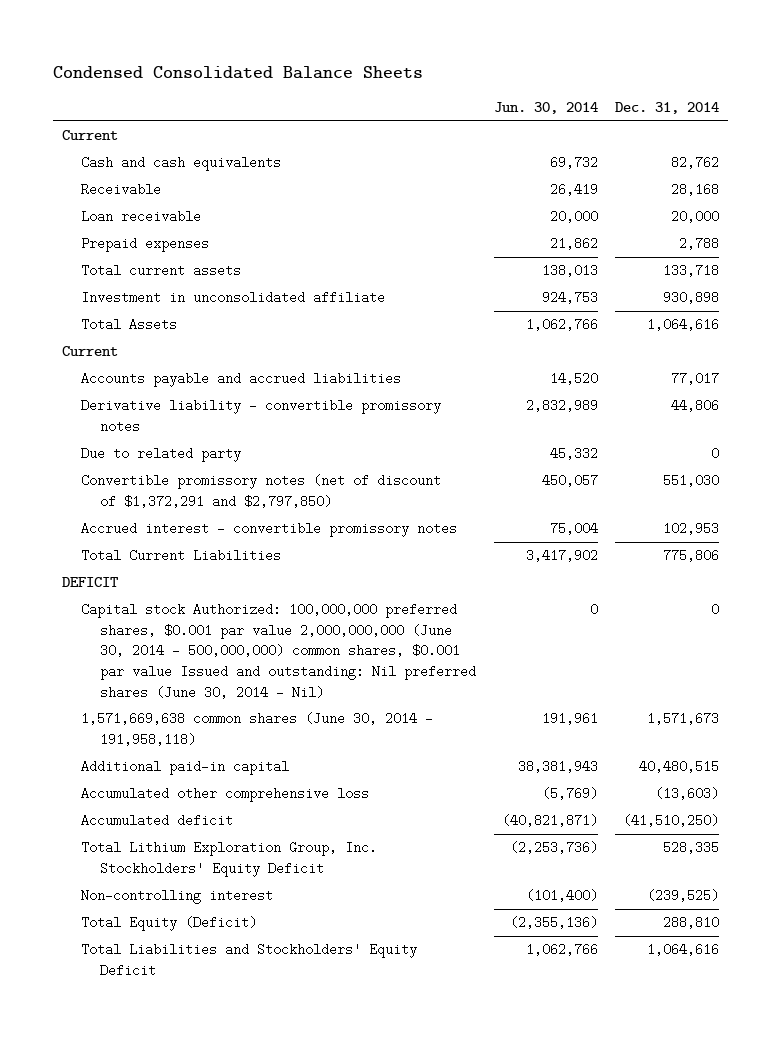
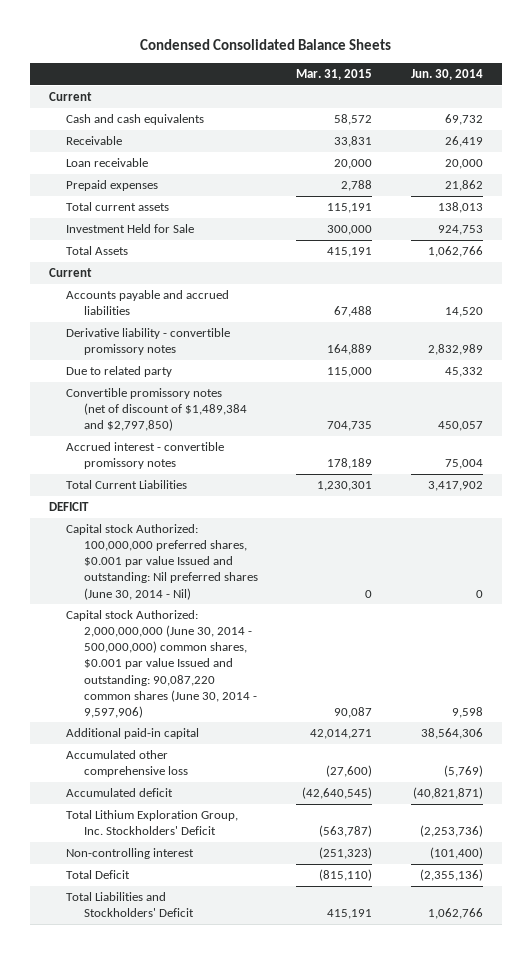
[615,102,720,115] Dec. 31, 2014 -> none
none -> [296,69,373,81] Mar. 31, 2015
[81,291,386,305] Investment in unconsolidated affiliate -> [66,224,195,234] Investment Held for Sale
[81,474,442,508] Convertible promissory notes (net of discount of $1,372,291 and $2,797,850) -> [66,388,247,432] Convertible promissory notes (net of discount of $1,489,384 and $2,797,850)
[81,712,434,746] 1,571,669,638 common shares (June 30, 2014 - 191,958,118) -> none
[81,603,477,699] Capital stock Authorized: 100,000,000 preferred shares, $0.001 par value 2,000,000,000 (June 30, 2014 - 500,000,000) common shares, $0.001 par value Issued and outstanding: Nil preferred shares (June 30, 2014 - Nil) -> [66,524,258,600] Capital stock Authorized: 100,000,000 preferred shares, $0.001 par value Issued and outstanding: Nil preferred shares (June 30, 2014 - Nil)
none -> [66,610,257,718] Capital stock Authorized: 2,000,000,000 (June 30, 2014 - 500,000,000) common shares, $0.001 par value Issued and outstanding: 90,087,220 common shares (June 30, 2014 - 9,597,906)
[517,760,598,774] 38,381,943 -> [420,728,483,740] 38,564,306
[81,841,378,877] Total Lithium Exploration Group, Inc. Stockholders' Equity Deficit -> [66,810,239,836] Total Lithium Exploration Group, Inc. Stockholders' Deficit
[81,916,258,932] Total Equity (Deficit) -> [66,870,131,880] Total Deficit
[81,943,418,977] Total Liabilities and Stockholders' Equity Deficit -> [66,892,194,918] Total Liabilities and Stockholders' Deficit

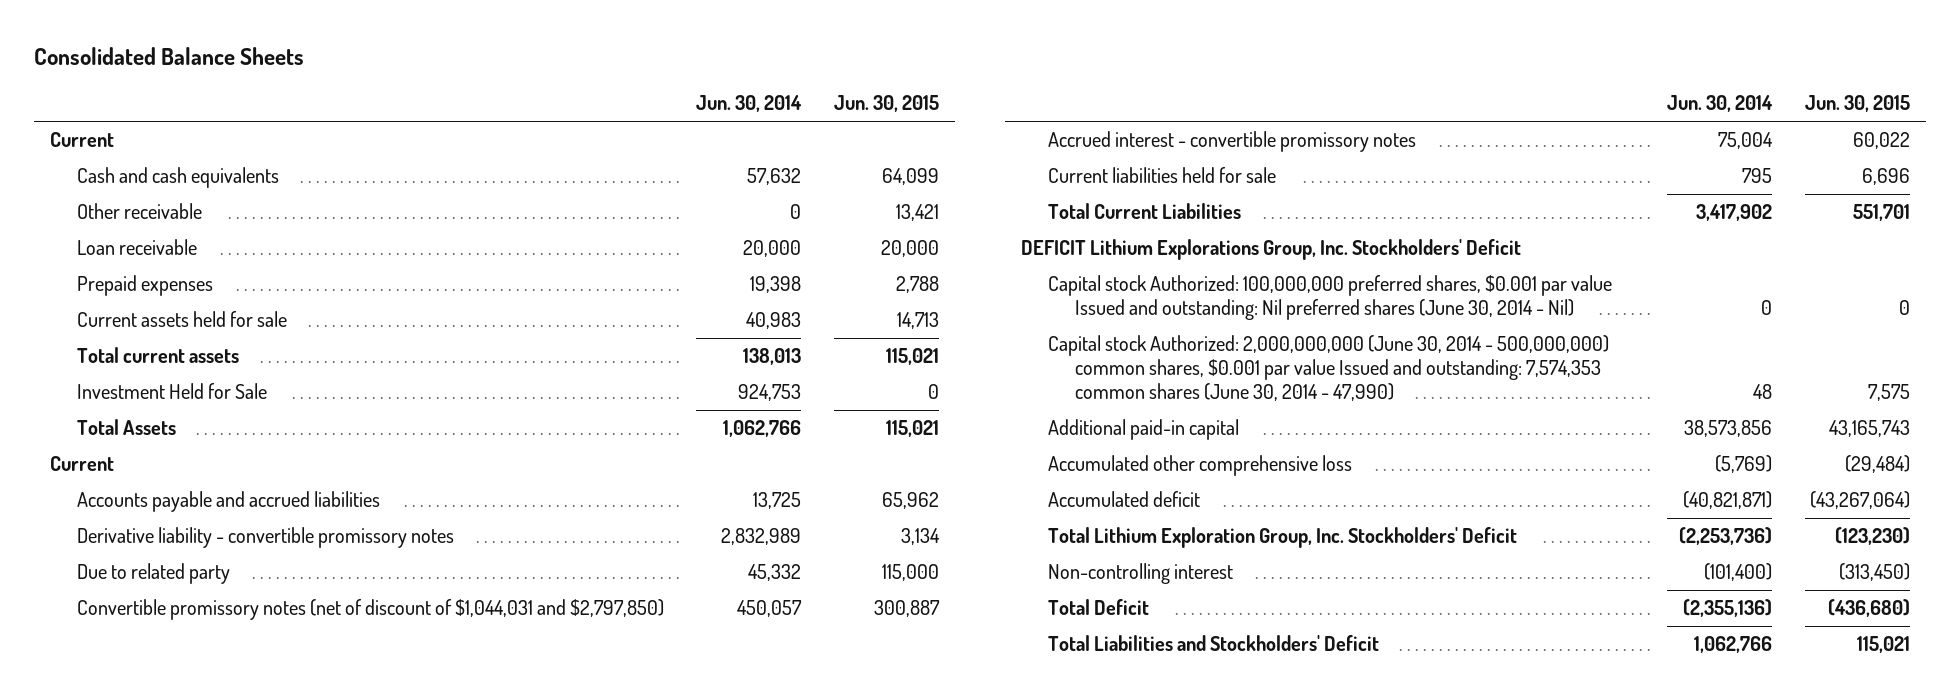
[139,39,391,51] Condensed Consolidated Balance Sheets -> [33,46,304,65] Consolidated Balance Sheets
[296,69,373,81] Mar. 31, 2015 -> none
none -> [833,95,939,113] Jun. 30, 2015
[444,114,483,126] 69,732 -> [747,168,802,186] 57,632
[66,136,123,146] Receivable -> [77,203,203,220] Other receivable
[444,136,483,148] 26,419 -> [790,204,802,220] 0
[444,180,483,192] 21,862 -> [750,276,802,294] 19,398
none -> [77,311,288,328] Current assets held for sale
[444,307,483,318] 14,520 -> [753,492,802,510] 13,725
[66,388,247,432] Convertible promissory notes (net of discount of $1,489,384 and $2,797,850) -> [77,599,665,621] Convertible promissory notes (net of discount of $1,044,031 and $2,797,850)
none -> [1047,167,1276,184] Current liabilities held for sale
[49,502,90,512] DEFICIT -> [1020,239,1521,261] DEFICIT Lithium Explorations Group, Inc. Stockholders' Deficit
[66,610,257,718] Capital stock Authorized: 2,000,000,000 (June 30, 2014 - 500,000,000) common shares, $0.001 par value Issued and outstanding: 90,087,220 common shares (June 30, 2014 - 9,597,906) -> [1047,335,1609,402] Capital stock Authorized: 2,000,000,000 (June 30, 2014 - 500,000,000) common shares, $0.001 par value Issued and outstanding: 7,574,353 common shares (June 30, 2014 - 47,990)
[451,706,483,718] 9,598 -> [1753,384,1773,400] 48
[420,728,483,740] 38,564,306 -> [1684,420,1773,438] 38,573,856

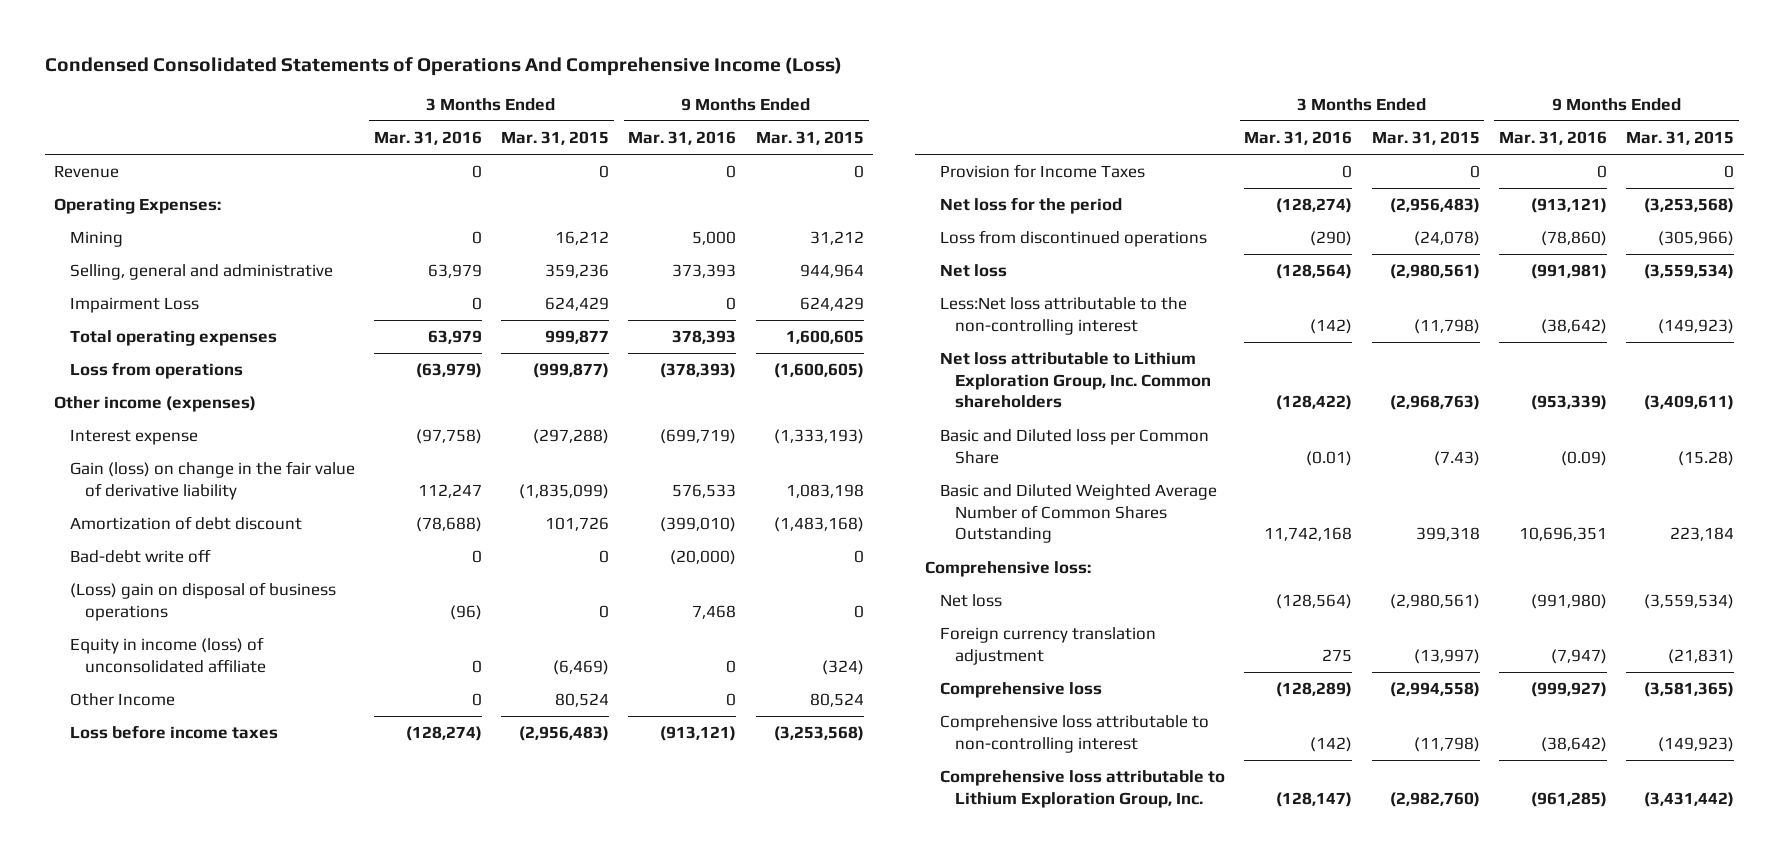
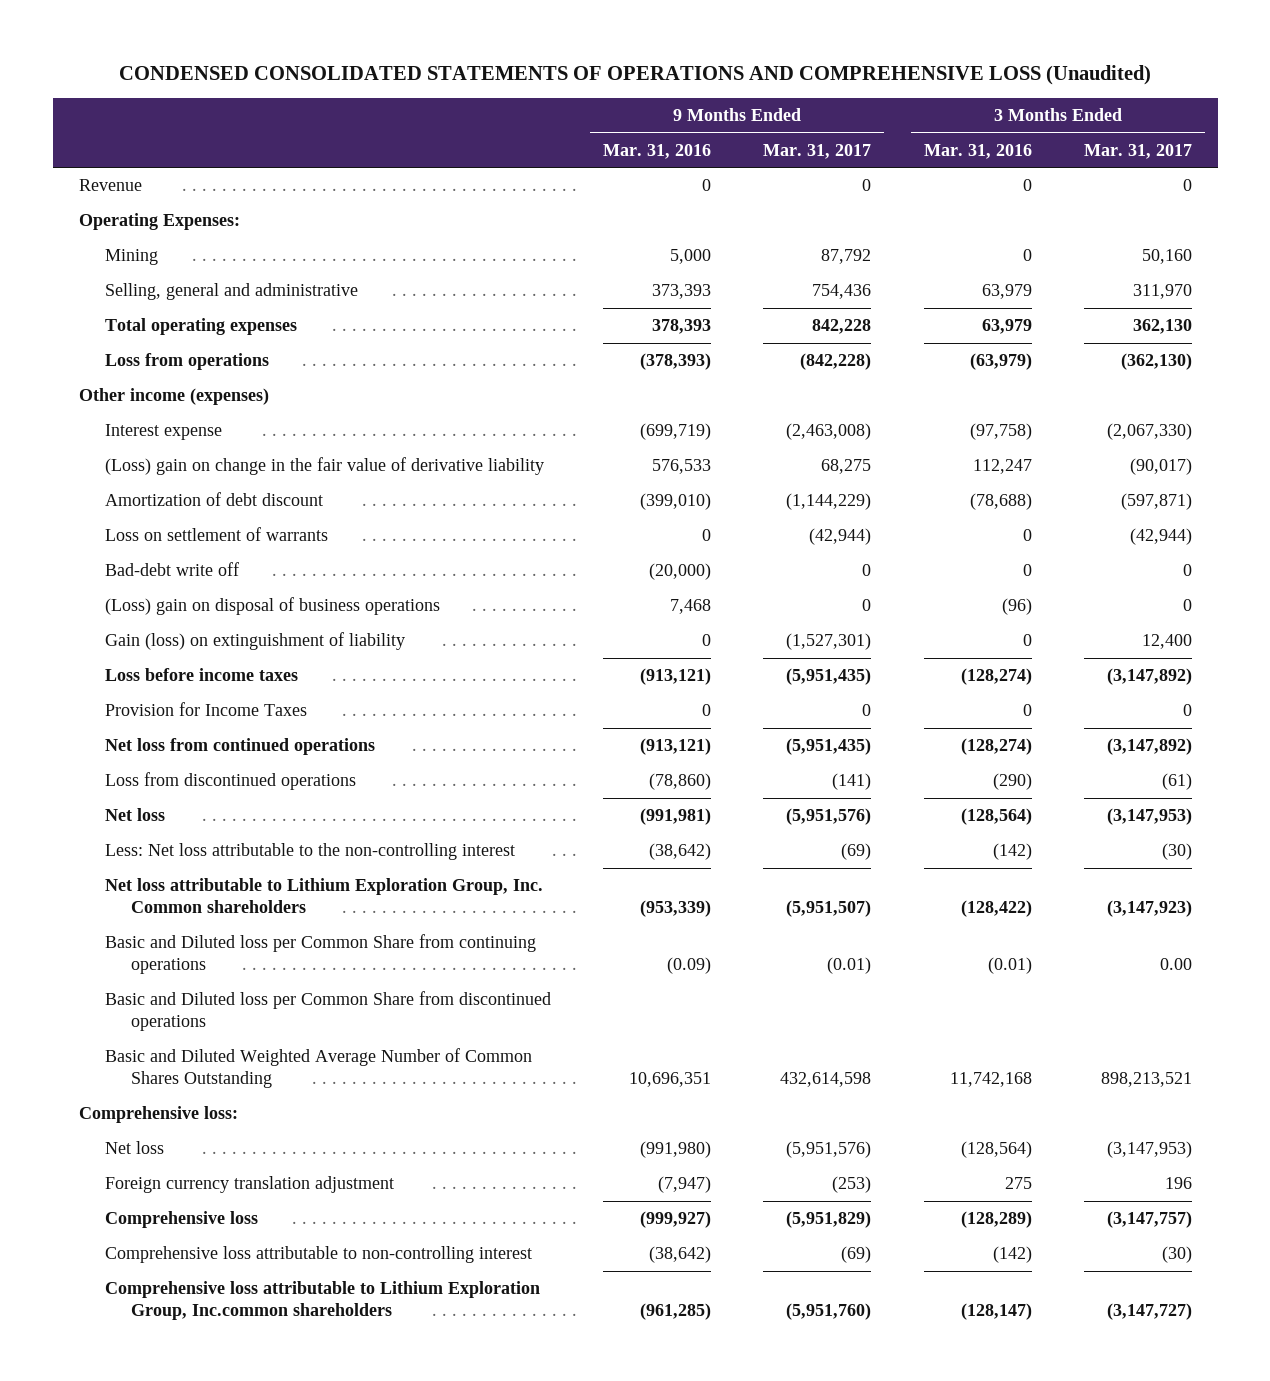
[44,56,842,76] Condensed Consolidated Statements of Operations And Comprehensive Income (Loss) -> [119,65,1152,86] CONDENSED CONSOLIDATED STATEMENTS OF OPERATIONS AND COMPREHENSIVE LOSS (Unaudited)
[501,131,610,146] Mar. 31, 2015 -> none
[755,131,864,146] Mar. 31, 2015 -> none
none -> [763,143,872,159] Mar. 31, 2017
none -> [1083,143,1192,159] Mar. 31, 2017
[69,297,199,314] Impairment Loss -> none
[69,461,355,500] Gain (loss) on change in the fair value of derivative liability -> [105,457,545,476] (Loss) gain on change in the fair value of derivative liability
none -> [105,527,329,542] Loss on settlement of warrants
[69,637,266,673] Equity in income (loss) of unconsolidated affiliate -> none
[69,693,175,707] Other Income -> none
none -> [105,632,406,651] Gain (loss) on extinguishment of liability
[940,197,1123,215] Net loss for the period -> [105,738,376,756] Net loss from continued operations
[940,297,1188,335] Less:Net loss attributable to the non-controlling interest -> [105,843,516,861] Less: Net loss attributable to the non-controlling interest
[940,429,1210,464] Basic and Diluted loss per Common Share -> [105,934,537,975] Basic and Diluted loss per Common Share from continuing operations
none -> [105,991,552,1032] Basic and Diluted loss per Common Share from discontinued operations
[940,770,1226,808] Comprehensive loss attributable to Lithium Exploration Group, Inc. -> [105,1281,541,1321] Comprehensive loss attributable to Lithium Exploration Group, Inc.common shareholders

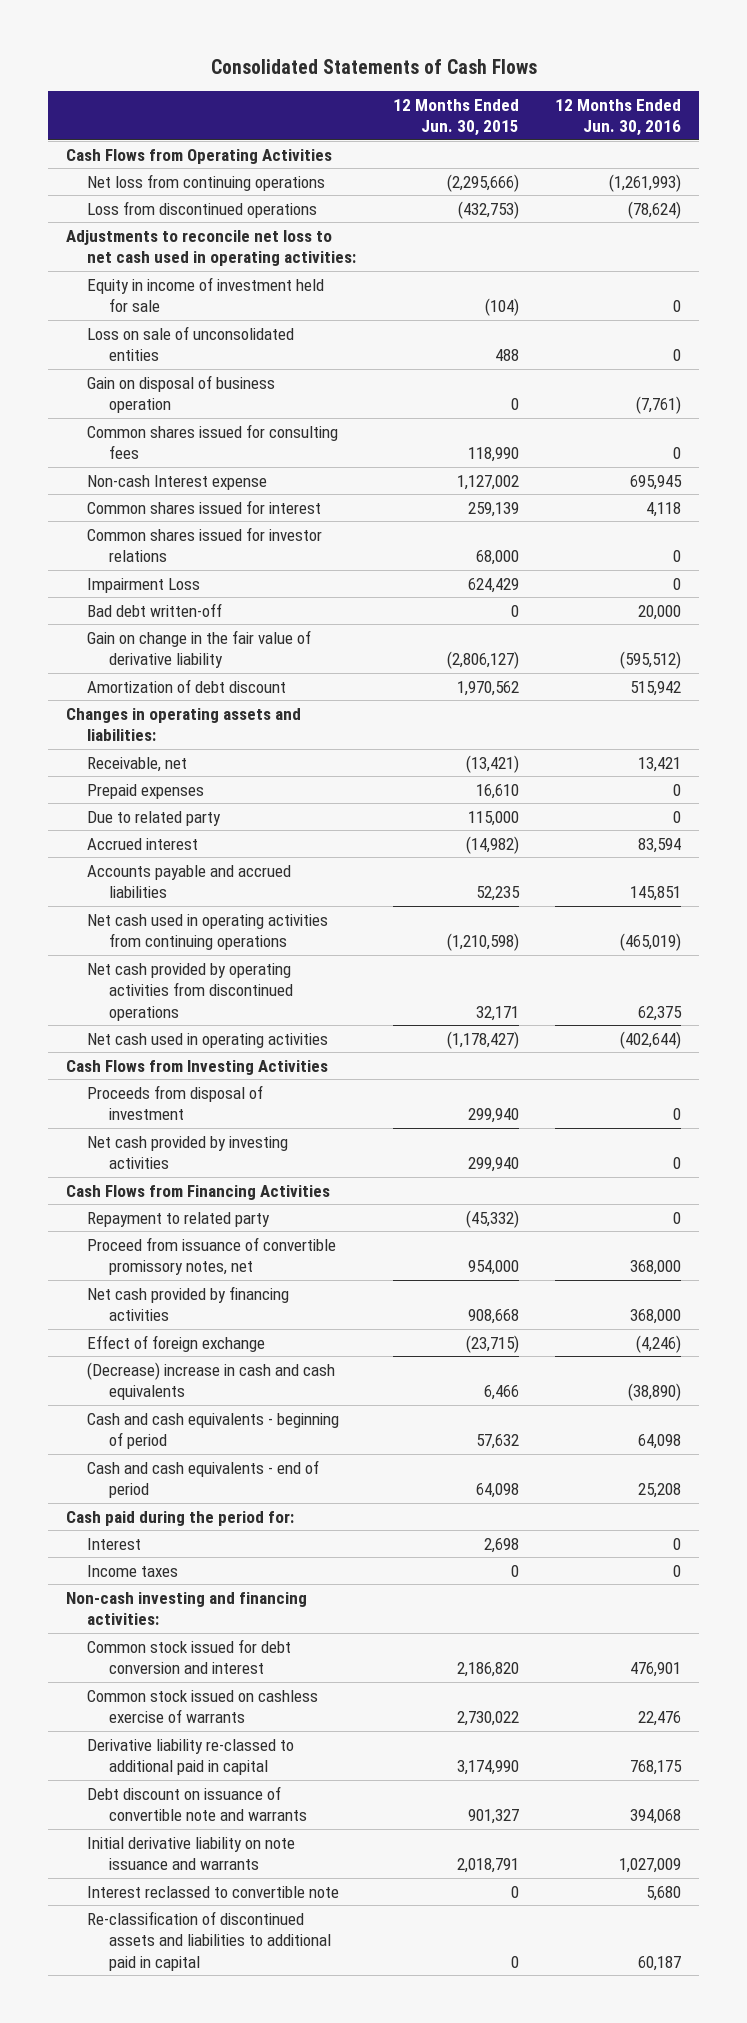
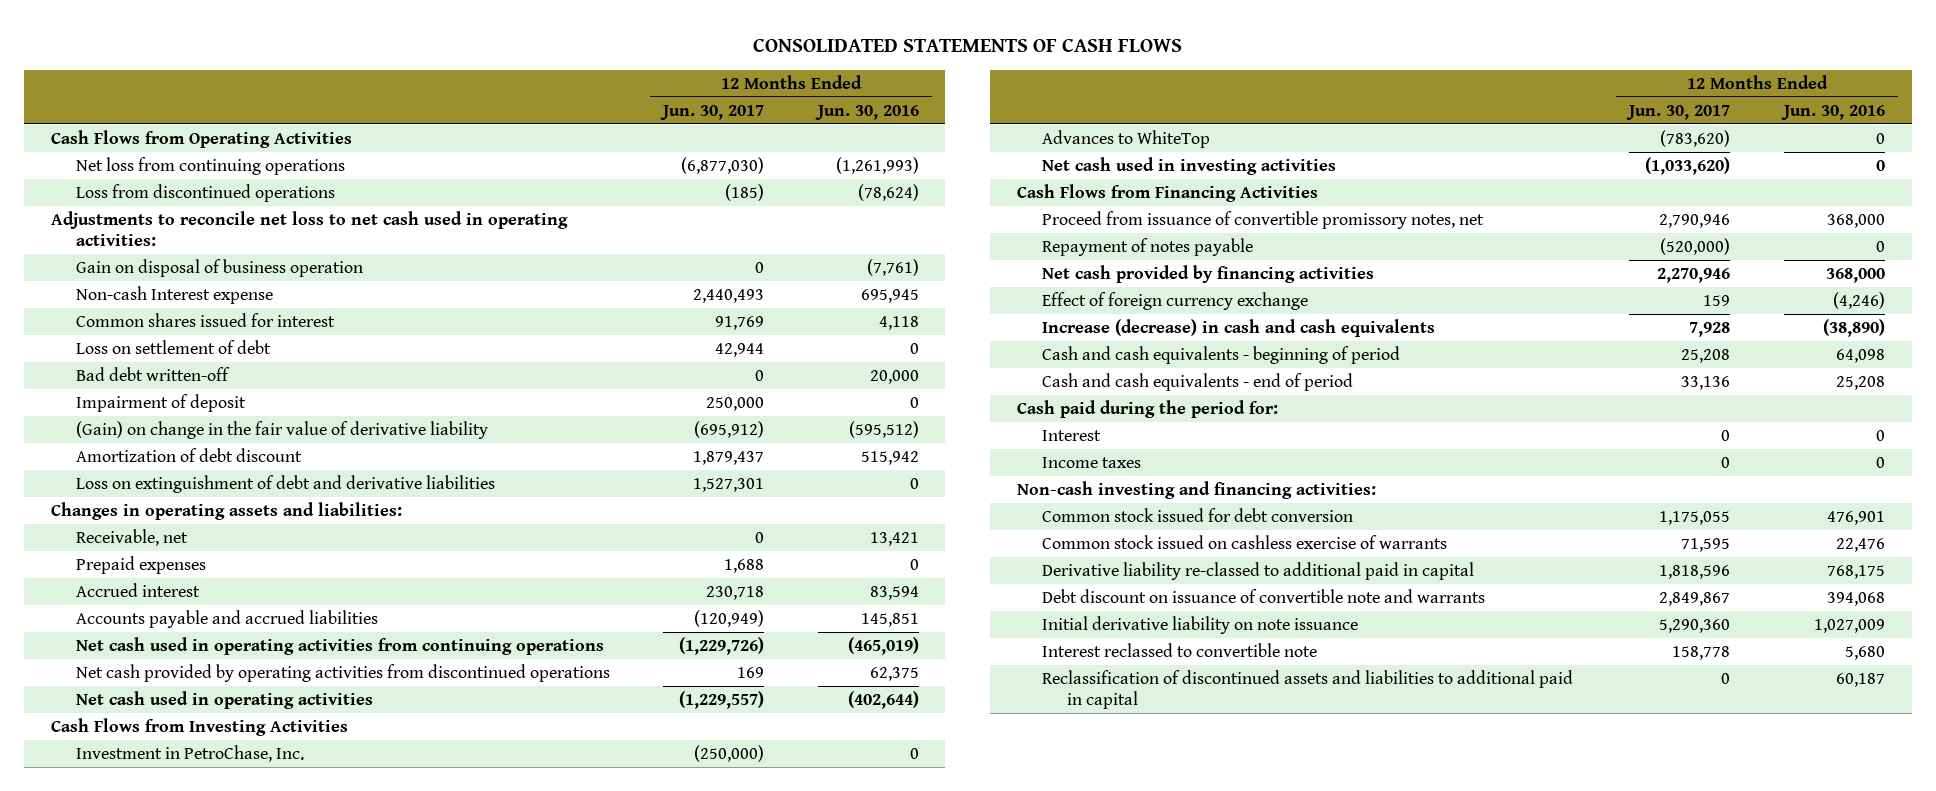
[210,59,537,75] Consolidated Statements of Cash Flows -> [752,38,1182,52] CONSOLIDATED STATEMENTS OF CASH FLOWS
[392,98,519,137] 12 Months Ended Jun. 30, 2015 -> none
none -> [660,104,765,120] Jun. 30, 2017
[87,276,325,313] Equity in income of investment held for sale -> none
[87,325,295,362] Loss on sale of unconsolidated entities -> none
[87,423,339,460] Common shares issued for consulting fees -> none
[87,526,323,563] Common shares issued for investor relations -> none
[87,577,201,593] Impairment Loss -> none
none -> [76,340,272,355] Loss on settlement of debt
none -> [76,394,247,413] Impairment of deposit
[87,629,312,669] Gain on change in the fair value of derivative liability -> [76,421,489,440] (Gain) on change in the fair value of derivative liability
none -> [76,475,496,494] Loss on extinguishment of debt and derivative liabilities
[87,810,222,826] Due to related party -> none
[87,1084,264,1121] Proceeds from disposal of investment -> none
none -> [76,745,305,763] Investment in PetroChase, Inc.
none -> [1042,130,1211,149] Advances to WhiteTop
[87,1135,289,1170] Net cash provided by investing activities -> [1042,157,1337,176] Net cash used in investing activities
[87,1211,271,1227] Repayment to related party -> none
none -> [1042,238,1254,257] Repayment of notes payable
[87,1334,266,1352] Effect of foreign exchange -> [1042,292,1309,311] Effect of foreign currency exchange
[87,1361,336,1401] (Decrease) increase in cash and cash equivalents -> [1042,319,1436,338] Increase (decrease) in cash and cash equivalents
[87,1638,292,1675] Common stock issued for debt conversion and interest -> [1042,508,1354,523] Common stock issued for debt conversion
[87,1836,296,1871] Initial derivative liability on note issuance and warrants -> [1042,616,1359,635] Initial derivative liability on note issuance
[87,1910,331,1971] Re-classification of discontinued assets and liabilities to additional paid in capital -> [1042,670,1574,710] Reclassification of discontinued assets and liabilities to additional paid in capital

